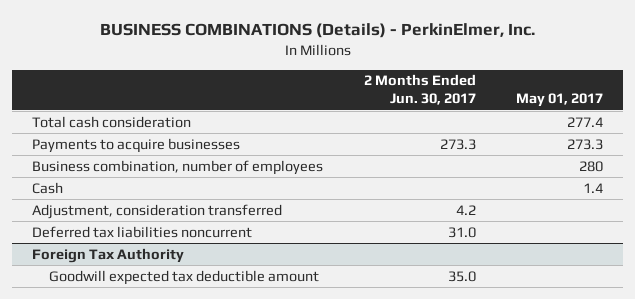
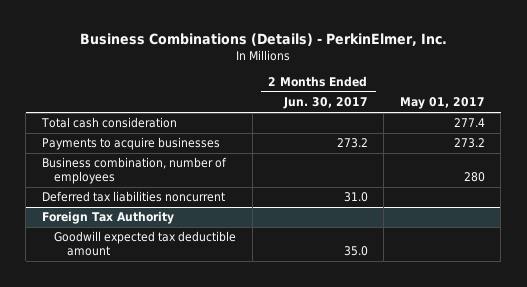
[99,23,535,39] BUSINESS COMBINATIONS (Details) - PerkinElmer, Inc. -> [80,33,448,47] Business Combinations (Details) - PerkinElmer, Inc.
[439,138,476,150] 273.3 -> [336,138,368,149] 273.2
[566,138,603,150] 273.3 -> [453,138,485,149] 273.2
[32,181,64,194] Cash -> none
[32,203,283,219] Adjustment, consideration transferred -> none

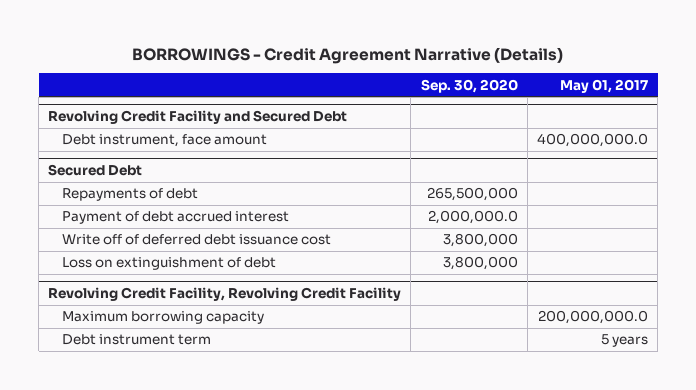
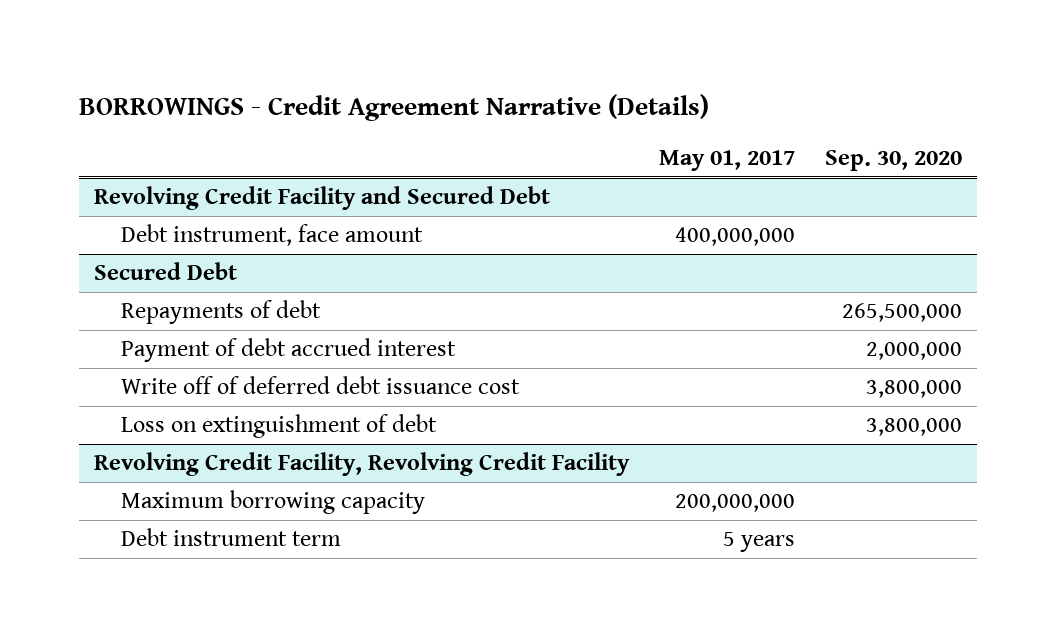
[537,133,649,148] 400,000,000.0 -> [674,227,795,247] 400,000,000
[427,210,518,225] 2,000,000.0 -> [866,342,963,361] 2,000,000
[538,310,649,325] 200,000,000.0 -> [674,494,795,513] 200,000,000

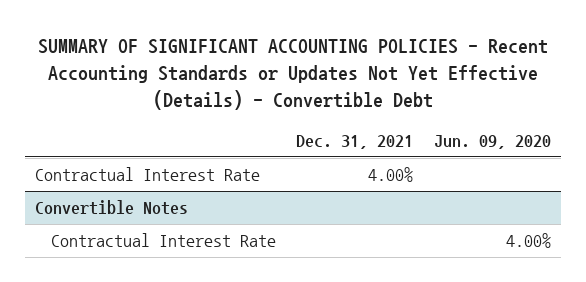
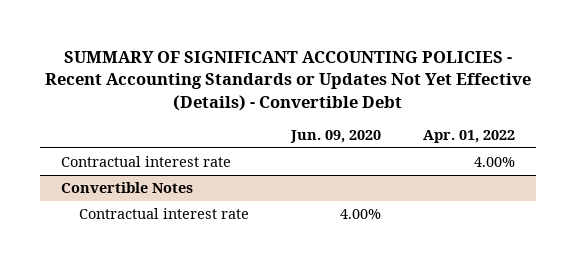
[296,134,414,149] Dec. 31, 2021 -> none
none -> [422,130,515,144] Apr. 01, 2022
[35,167,261,182] Contractual Interest Rate -> [61,156,232,168] Contractual interest rate
[50,233,276,248] Contractual Interest Rate -> [78,208,249,220] Contractual interest rate

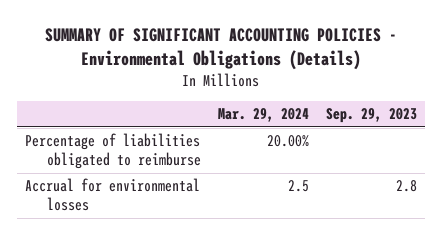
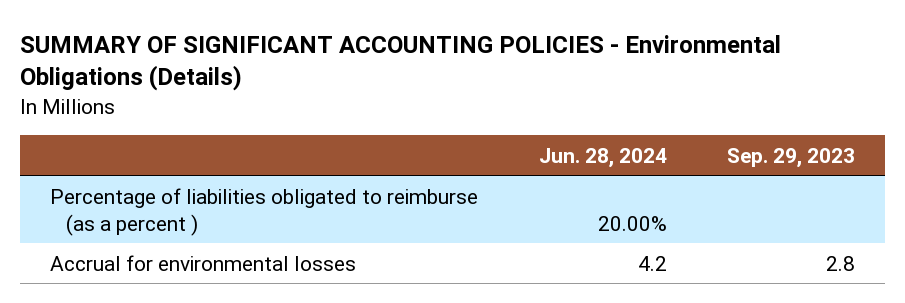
[218,108,310,123] Mar. 29, 2024 -> none
none -> [538,147,667,168] Jun. 28, 2024
[25,133,202,170] Percentage of liabilities obligated to reimburse -> [50,187,479,236] Percentage of liabilities obligated to reimburse (as a percent )

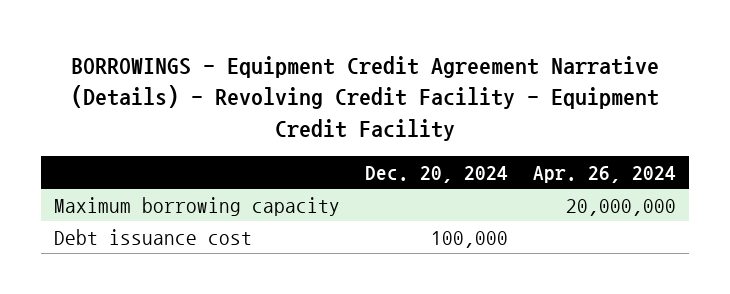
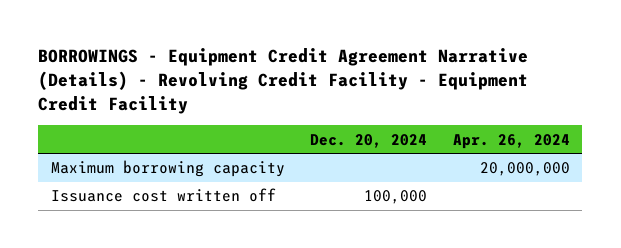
[53,228,252,245] Debt issuance cost -> [50,188,276,203] Issuance cost written off

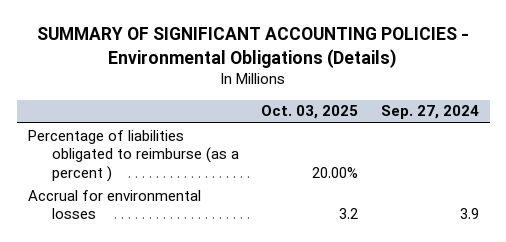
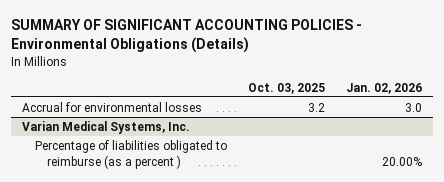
[380,105,479,120] Sep. 27, 2024 -> none
none -> [346,82,423,94] Jan. 02, 2026
[27,129,239,182] Percentage of liabilities obligated to reimburse (as a percent ) -> none
none -> [21,120,190,134] Varian Medical Systems, Inc.
none -> [34,139,227,169] Percentage of liabilities obligated to reimburse (as a percent )

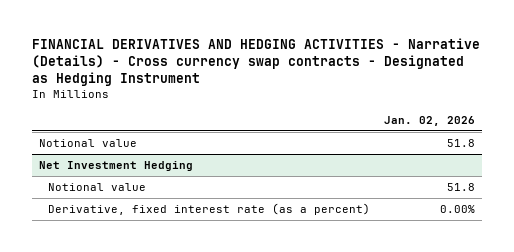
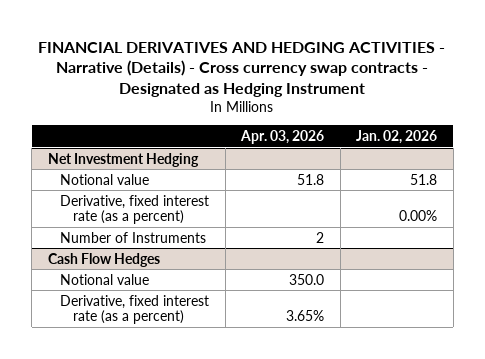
none -> [240,129,325,144] Apr. 03, 2026
[38,138,137,147] Notional value -> none
none -> [60,231,207,243] Number of Instruments
none -> [47,252,160,267] Cash Flow Hedges
none -> [60,273,150,285] Notional value
none -> [60,294,210,325] Derivative, fixed interest rate (as a percent)

